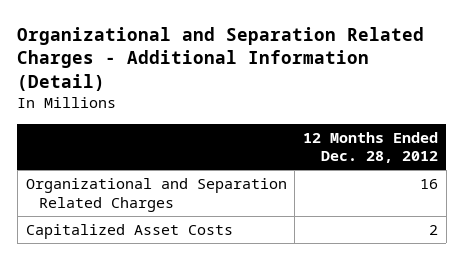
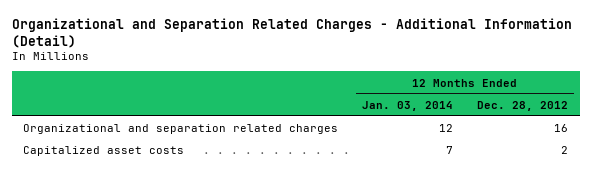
none -> [362,100,454,111] Jan. 03, 2014
[25,178,287,212] Organizational and Separation Related Charges -> [23,124,339,135] Organizational and separation related charges
[25,224,233,240] Capitalized Asset Costs -> [23,146,185,157] Capitalized asset costs

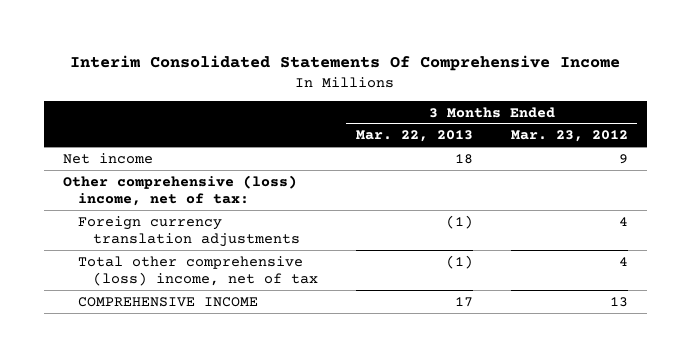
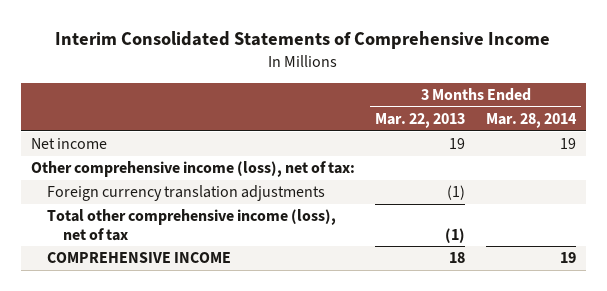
[70,54,621,71] Interim Consolidated Statements Of Comprehensive Income -> [55,31,551,50] Interim Consolidated Statements of Comprehensive Income
[510,130,628,143] Mar. 23, 2012 -> none
none -> [485,113,577,129] Mar. 28, 2014
[454,153,473,164] 18 -> [449,138,466,150] 19
[62,174,297,207] Other comprehensive (loss) income, net of tax: -> [31,161,356,178] Other comprehensive income (loss), net of tax:
[77,255,318,287] Total other comprehensive (loss) income, net of tax -> [47,209,337,241] Total other comprehensive income (loss), net of tax
[454,296,473,307] 17 -> [449,252,466,264] 18

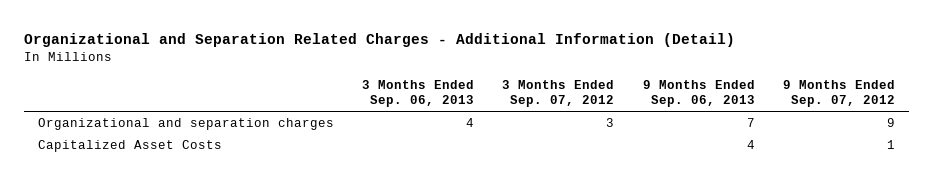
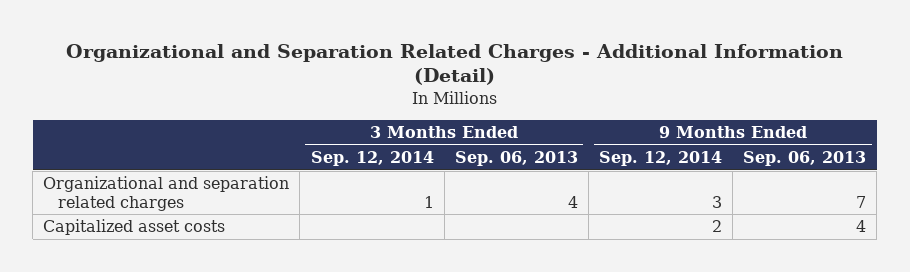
[502,79,615,108] 3 Months Ended Sep. 07, 2012 -> none
[782,79,895,108] 9 Months Ended Sep. 07, 2012 -> none
none -> [310,151,434,167] Sep. 12, 2014
none -> [599,151,723,167] Sep. 12, 2014
[38,118,335,131] Organizational and separation charges -> [43,176,290,211] Organizational and separation related charges
[38,140,223,153] Capitalized Asset Costs -> [43,219,226,236] Capitalized asset costs

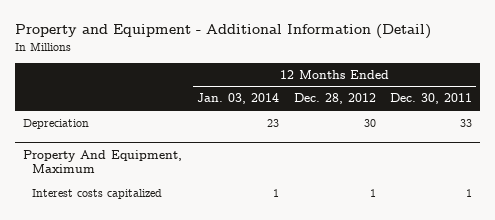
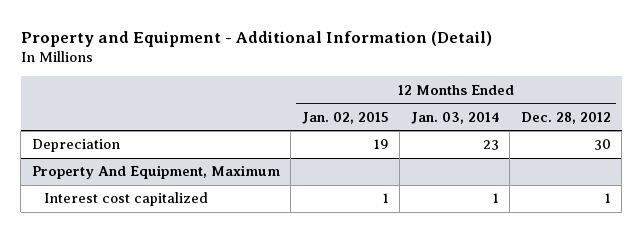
[390,93,473,105] Dec. 30, 2011 -> none
none -> [301,111,389,124] Jan. 02, 2015
[32,189,163,200] Interest costs capitalized -> [43,192,208,207] Interest cost capitalized

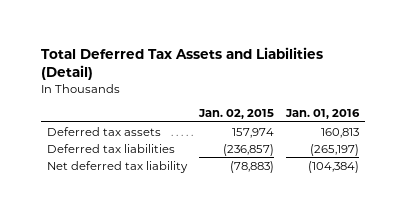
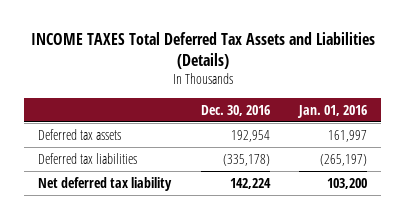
[40,46,323,81] Total Deferred Tax Assets and Liabilities (Detail) -> [30,31,375,69] INCOME TAXES Total Deferred Tax Assets and Liabilities (Details)
[197,109,274,120] Jan. 02, 2015 -> none
none -> [200,104,270,116] Dec. 30, 2016
[320,127,359,138] 160,813 -> [327,129,367,142] 161,997
[307,160,359,173] (104,384) -> [326,177,367,189] 103,200

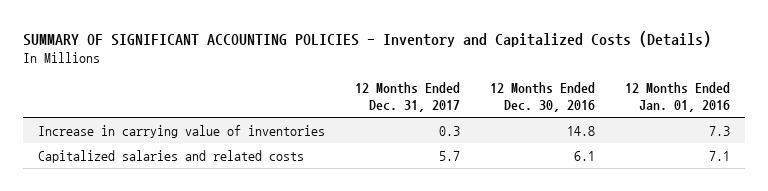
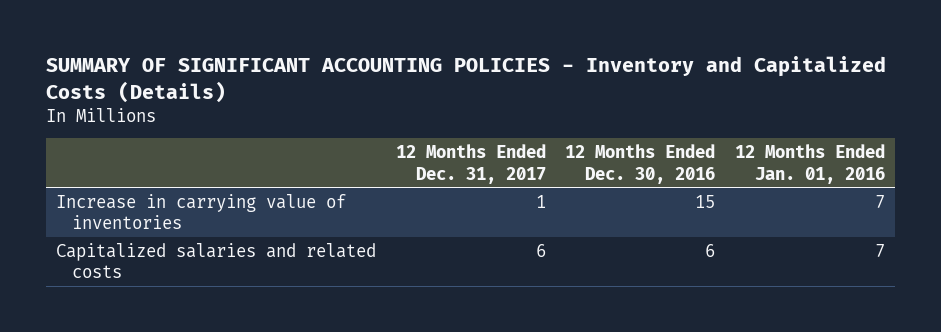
[438,125,460,136] 0.3 -> [535,194,546,208] 1
[567,125,596,136] 14.8 -> [695,194,716,208] 15
[709,125,731,136] 7.3 -> [874,194,885,208] 7
[438,150,460,161] 5.7 -> [535,243,546,257] 6
[574,150,596,161] 6.1 -> [705,243,716,257] 6
[709,150,731,161] 7.1 -> [874,243,885,257] 7

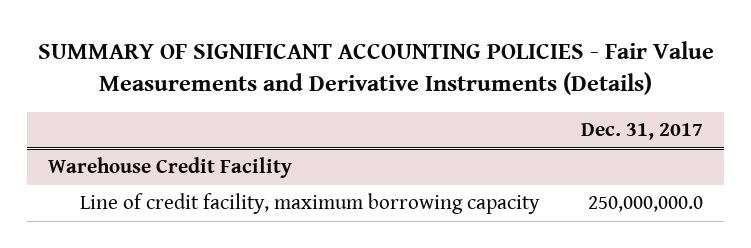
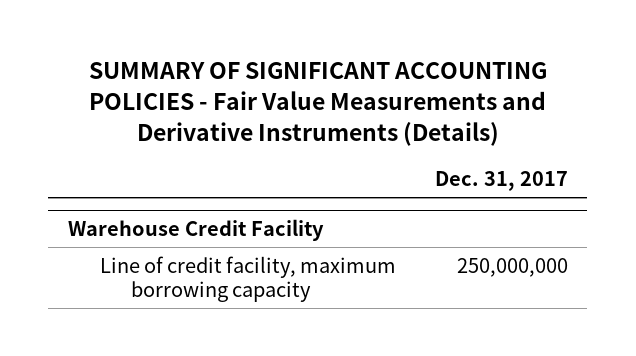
[588,196,704,213] 250,000,000.0 -> [456,257,568,277] 250,000,000

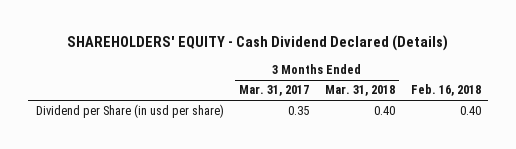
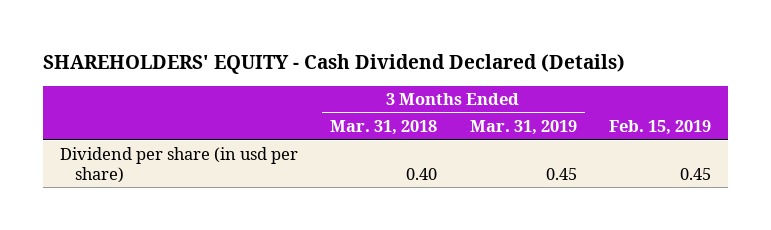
[239,85,310,97] Mar. 31, 2017 -> none
[410,84,481,97] Feb. 16, 2018 -> none
none -> [469,120,577,136] Mar. 31, 2019
none -> [609,120,712,136] Feb. 15, 2019
[35,104,224,119] Dividend per Share (in usd per share) -> [59,147,298,183] Dividend per share (in usd per share)

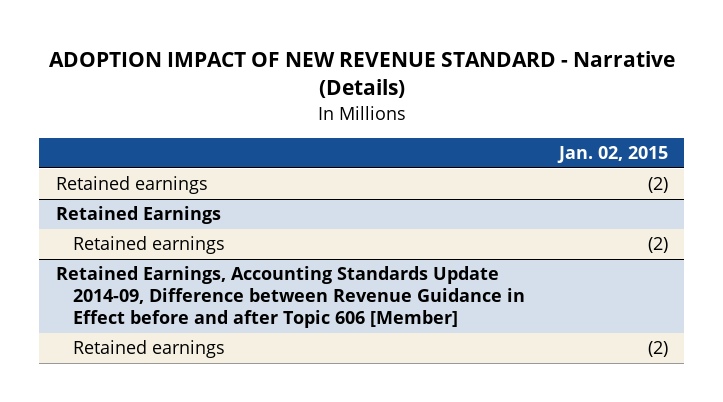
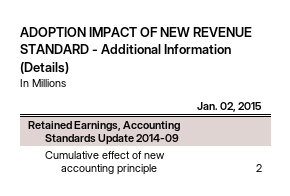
[48,51,675,99] ADOPTION IMPACT OF NEW REVENUE STANDARD - Narrative (Details) -> [19,27,252,74] ADOPTION IMPACT OF NEW REVENUE STANDARD - Additional Information (Details)
[55,176,208,195] Retained earnings -> none
[55,206,221,225] Retained Earnings -> none
[73,236,226,255] Retained earnings -> none
[55,266,526,329] Retained Earnings, Accounting Standards Update 2014-09, Difference between Revenue Guidance in Effect before and after Topic 606 [Member] -> none
[73,340,226,359] Retained earnings -> none
none -> [28,120,181,145] Retained Earnings, Accounting Standards Update 2014-09
none -> [44,150,165,175] Cumulative effect of new accounting principle

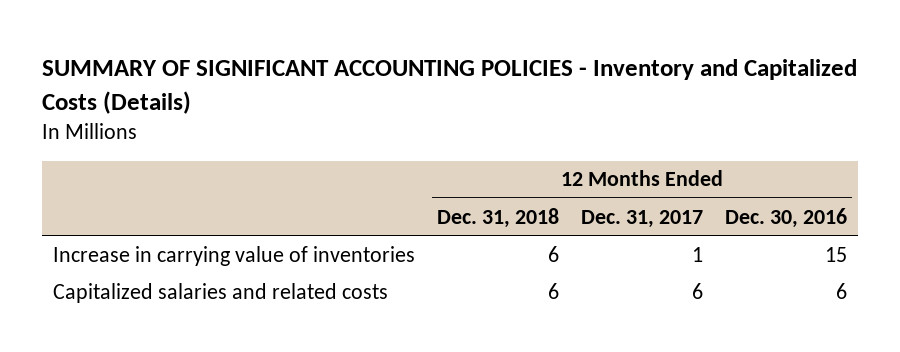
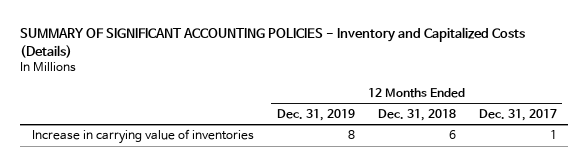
[724,207,847,228] Dec. 30, 2016 -> none
none -> [276,109,355,122] Dec. 31, 2019
[53,282,389,303] Capitalized salaries and related costs -> none

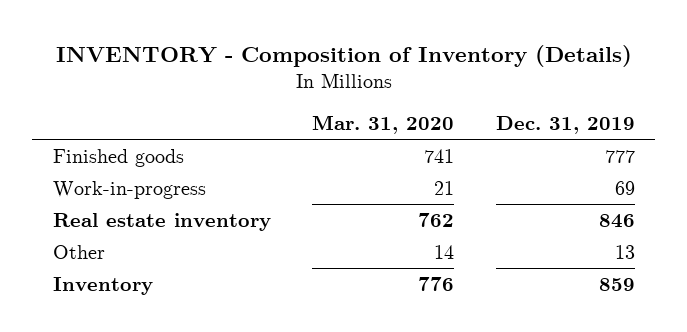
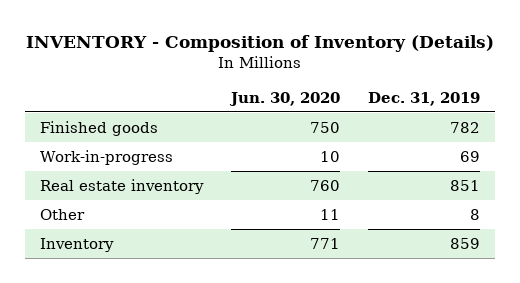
[312,114,455,134] Mar. 31, 2020 -> none
none -> [229,91,341,106] Jun. 30, 2020
[604,149,635,163] 777 -> [450,121,481,133] 782
[598,213,635,228] 846 -> [450,179,481,191] 851
[614,244,635,259] 13 -> [470,208,481,220] 8

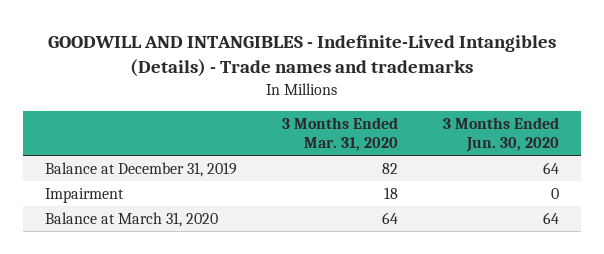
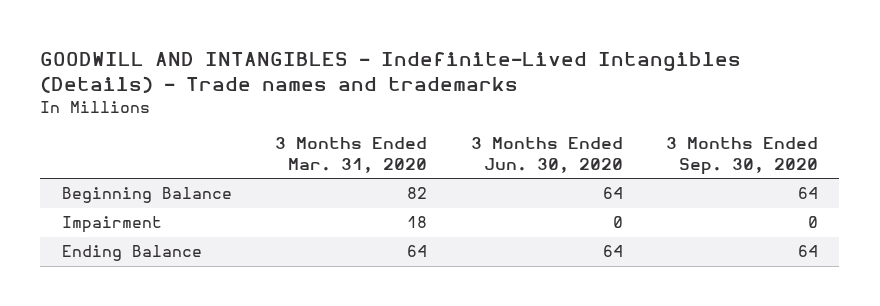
none -> [665,137,818,176] 3 Months Ended Sep. 30, 2020
[45,162,238,178] Balance at December 31, 2019 -> [61,187,232,204] Beginning Balance
[45,212,219,228] Balance at March 31, 2020 -> [61,245,202,262] Ending Balance

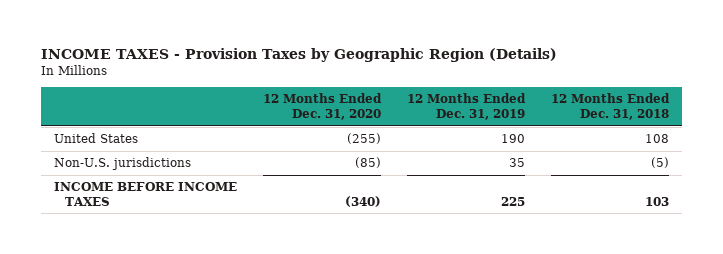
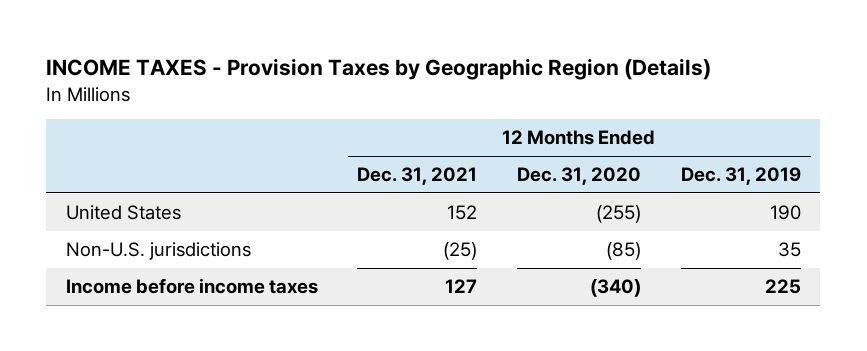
[551,93,671,120] 12 Months Ended Dec. 31, 2018 -> none
none -> [357,167,478,186] Dec. 31, 2021
[53,182,237,206] INCOME BEFORE INCOME TAXES -> [65,278,318,295] Income before income taxes

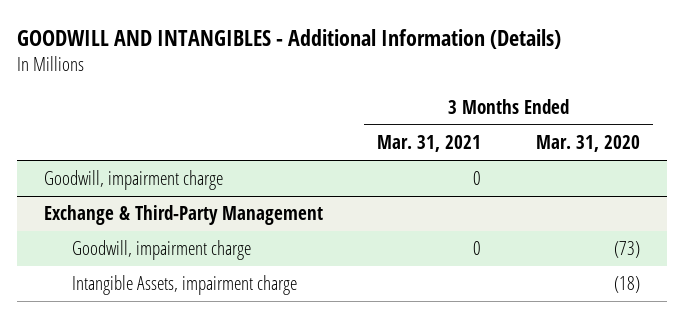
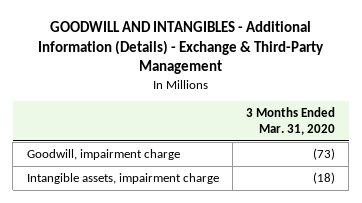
[16,28,561,49] GOODWILL AND INTANGIBLES - Additional Information (Details) -> [37,21,324,75] GOODWILL AND INTANGIBLES - Additional Information (Details) - Exchange & Third-Party Management
[377,135,482,153] Mar. 31, 2021 -> none
[43,170,223,191] Goodwill, impairment charge -> none
[43,205,323,226] Exchange & Third-Party Management -> none
[72,275,298,296] Intangible Assets, impairment charge -> [26,173,219,185] Intangible assets, impairment charge

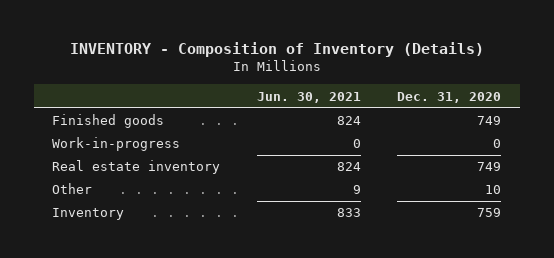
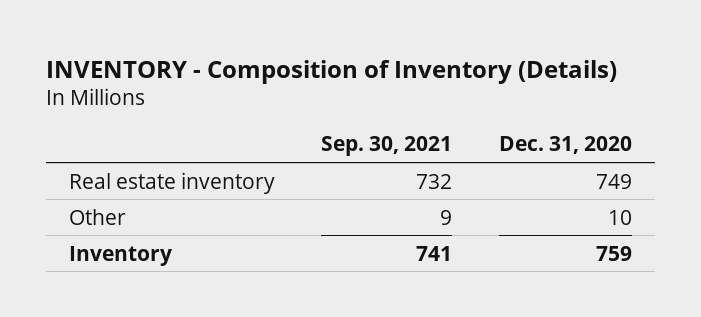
[256,91,361,103] Jun. 30, 2021 -> none
none -> [321,136,453,157] Sep. 30, 2021
[52,114,165,129] Finished goods -> none
[52,137,181,152] Work-in-progress -> none

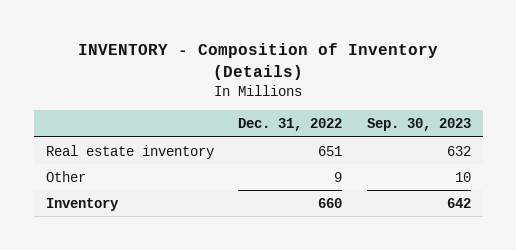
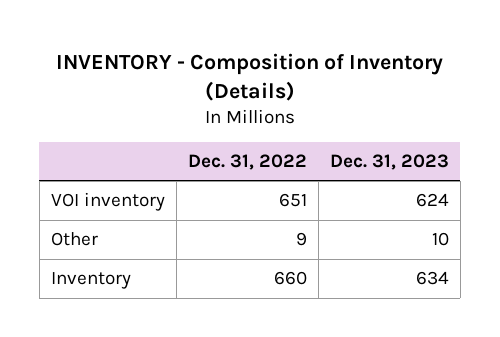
[366,118,471,132] Sep. 30, 2023 -> none
none -> [329,154,449,171] Dec. 31, 2023
[45,144,214,159] Real estate inventory -> [50,192,165,212] VOI inventory

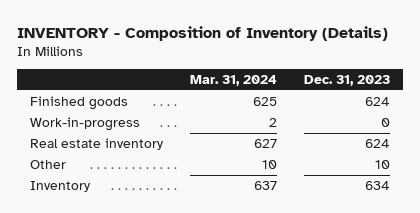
[187,154,307,171] Dec. 31, 2022 -> none
none -> [190,74,278,86] Mar. 31, 2024
none -> [30,95,129,110] Finished goods
none -> [30,116,141,131] Work-in-progress
[50,192,165,212] VOI inventory -> [30,137,164,150] Real estate inventory

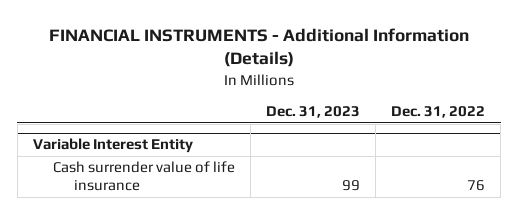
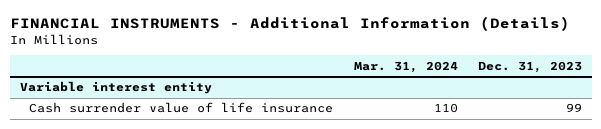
[391,106,486,119] Dec. 31, 2022 -> none
none -> [353,60,458,73] Mar. 31, 2024
[32,138,193,154] Variable Interest Entity -> [19,81,212,95] Variable interest entity

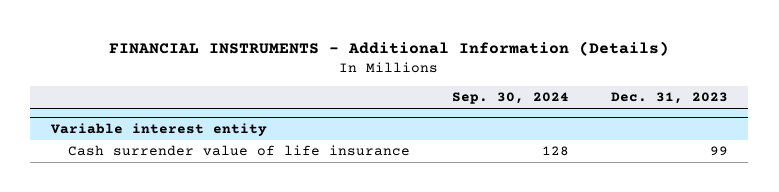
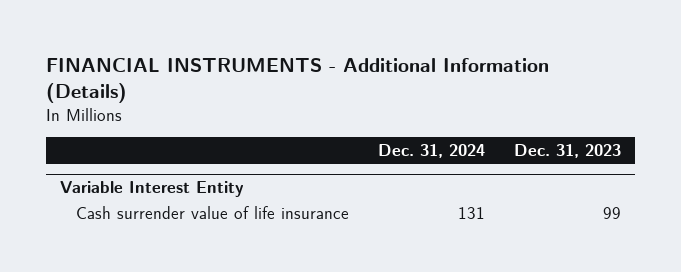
[451,92,569,105] Sep. 30, 2024 -> none
none -> [377,144,485,159] Dec. 31, 2024
[50,122,268,136] Variable interest entity -> [60,180,245,197] Variable Interest Entity

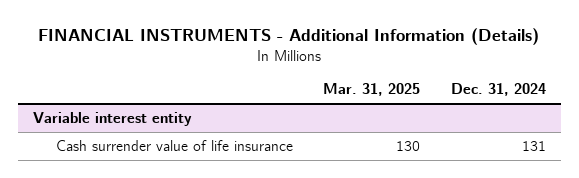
[513,144,621,159] Dec. 31, 2023 -> none
none -> [323,83,421,97] Mar. 31, 2025
[60,180,245,197] Variable Interest Entity -> [33,111,193,126] Variable interest entity

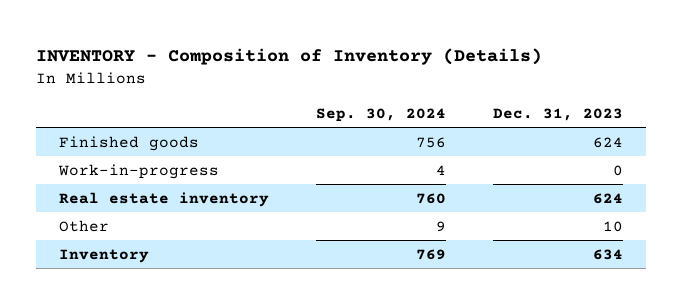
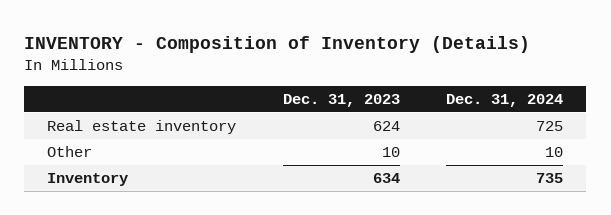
[316,107,447,122] Sep. 30, 2024 -> none
none -> [446,93,564,107] Dec. 31, 2024
[59,135,200,151] Finished goods -> none
[58,163,220,179] Work-in-progress -> none

